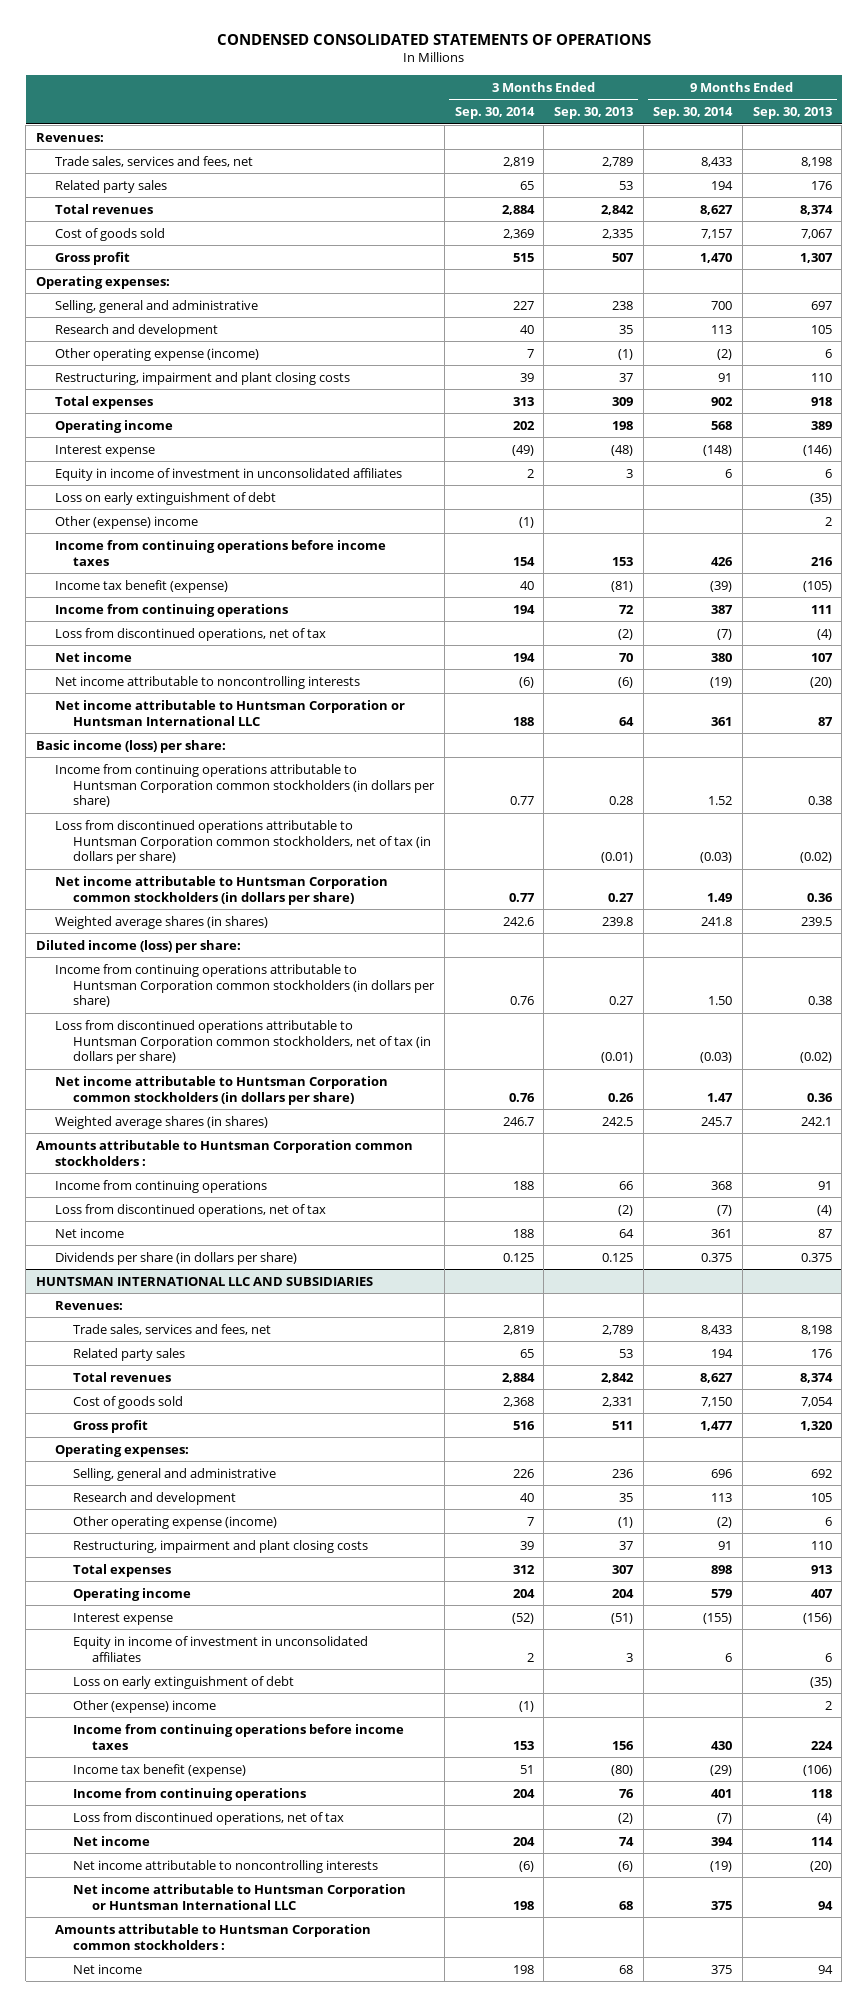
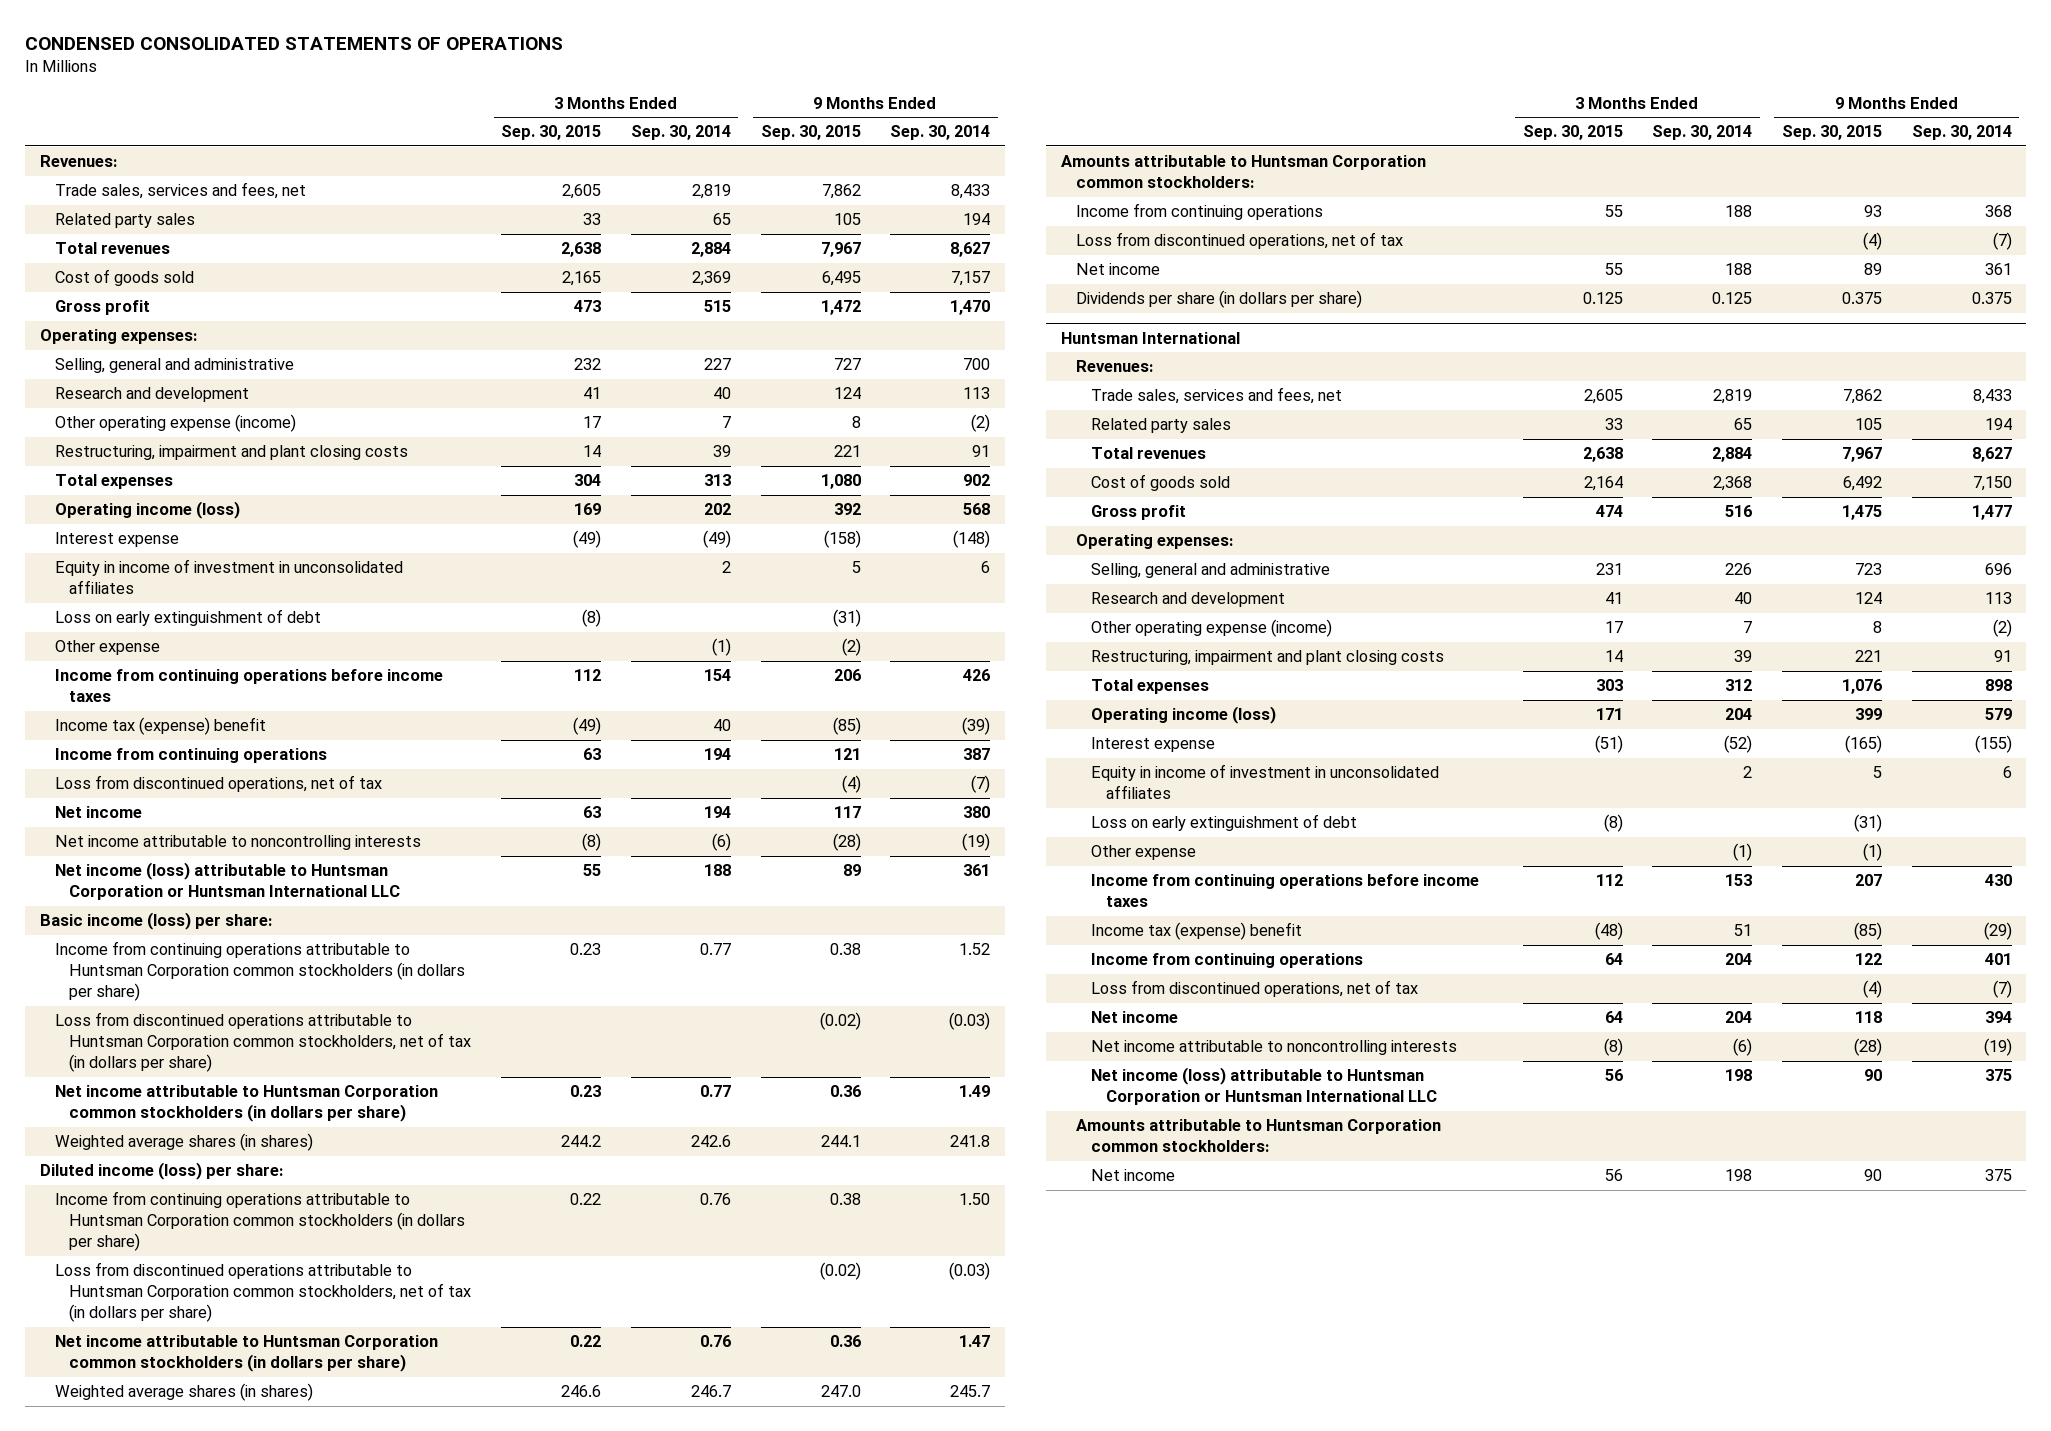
[553,107,633,120] Sep. 30, 2013 -> none
[752,107,832,120] Sep. 30, 2013 -> none
none -> [501,125,602,141] Sep. 30, 2015
none -> [760,125,861,141] Sep. 30, 2015
[54,419,173,433] Operating income -> [54,501,240,520] Operating income (loss)
[54,515,198,529] Other (expense) income -> [54,640,160,656] Other expense
[54,579,228,593] Income tax benefit (expense) -> [54,717,266,736] Income tax (expense) benefit
[54,699,405,726] Net income attributable to Huntsman Corporation or Huntsman International LLC -> [54,862,401,901] Net income (loss) attributable to Huntsman Corporation or Huntsman International LLC
[35,1139,413,1166] Amounts attributable to Huntsman Corporation common stockholders : -> [1060,155,1426,189] Amounts attributable to Huntsman Corporation common stockholders:
[35,1276,373,1286] HUNTSMAN INTERNATIONAL LLC AND SUBSIDIARIES -> none
none -> [1060,331,1240,344] Huntsman International
[73,1587,192,1601] Operating income -> [1090,706,1276,725] Operating income (loss)
[73,1699,217,1713] Other (expense) income -> [1090,845,1196,861] Other expense
[73,1763,247,1777] Income tax benefit (expense) -> [1090,922,1302,941] Income tax (expense) benefit
[73,1883,407,1910] Net income attributable to Huntsman Corporation or Huntsman International LLC -> [1090,1067,1437,1106] Net income (loss) attributable to Huntsman Corporation or Huntsman International LLC
[54,1923,371,1950] Amounts attributable to Huntsman Corporation common stockholders : -> [1075,1119,1441,1153] Amounts attributable to Huntsman Corporation common stockholders:

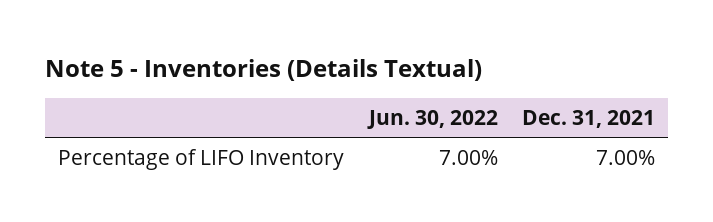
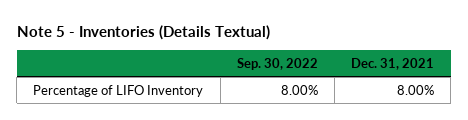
[366,109,498,129] Jun. 30, 2022 -> none
none -> [236,57,318,70] Sep. 30, 2022
[596,149,656,165] 7.00% -> [397,84,435,95] 8.00%

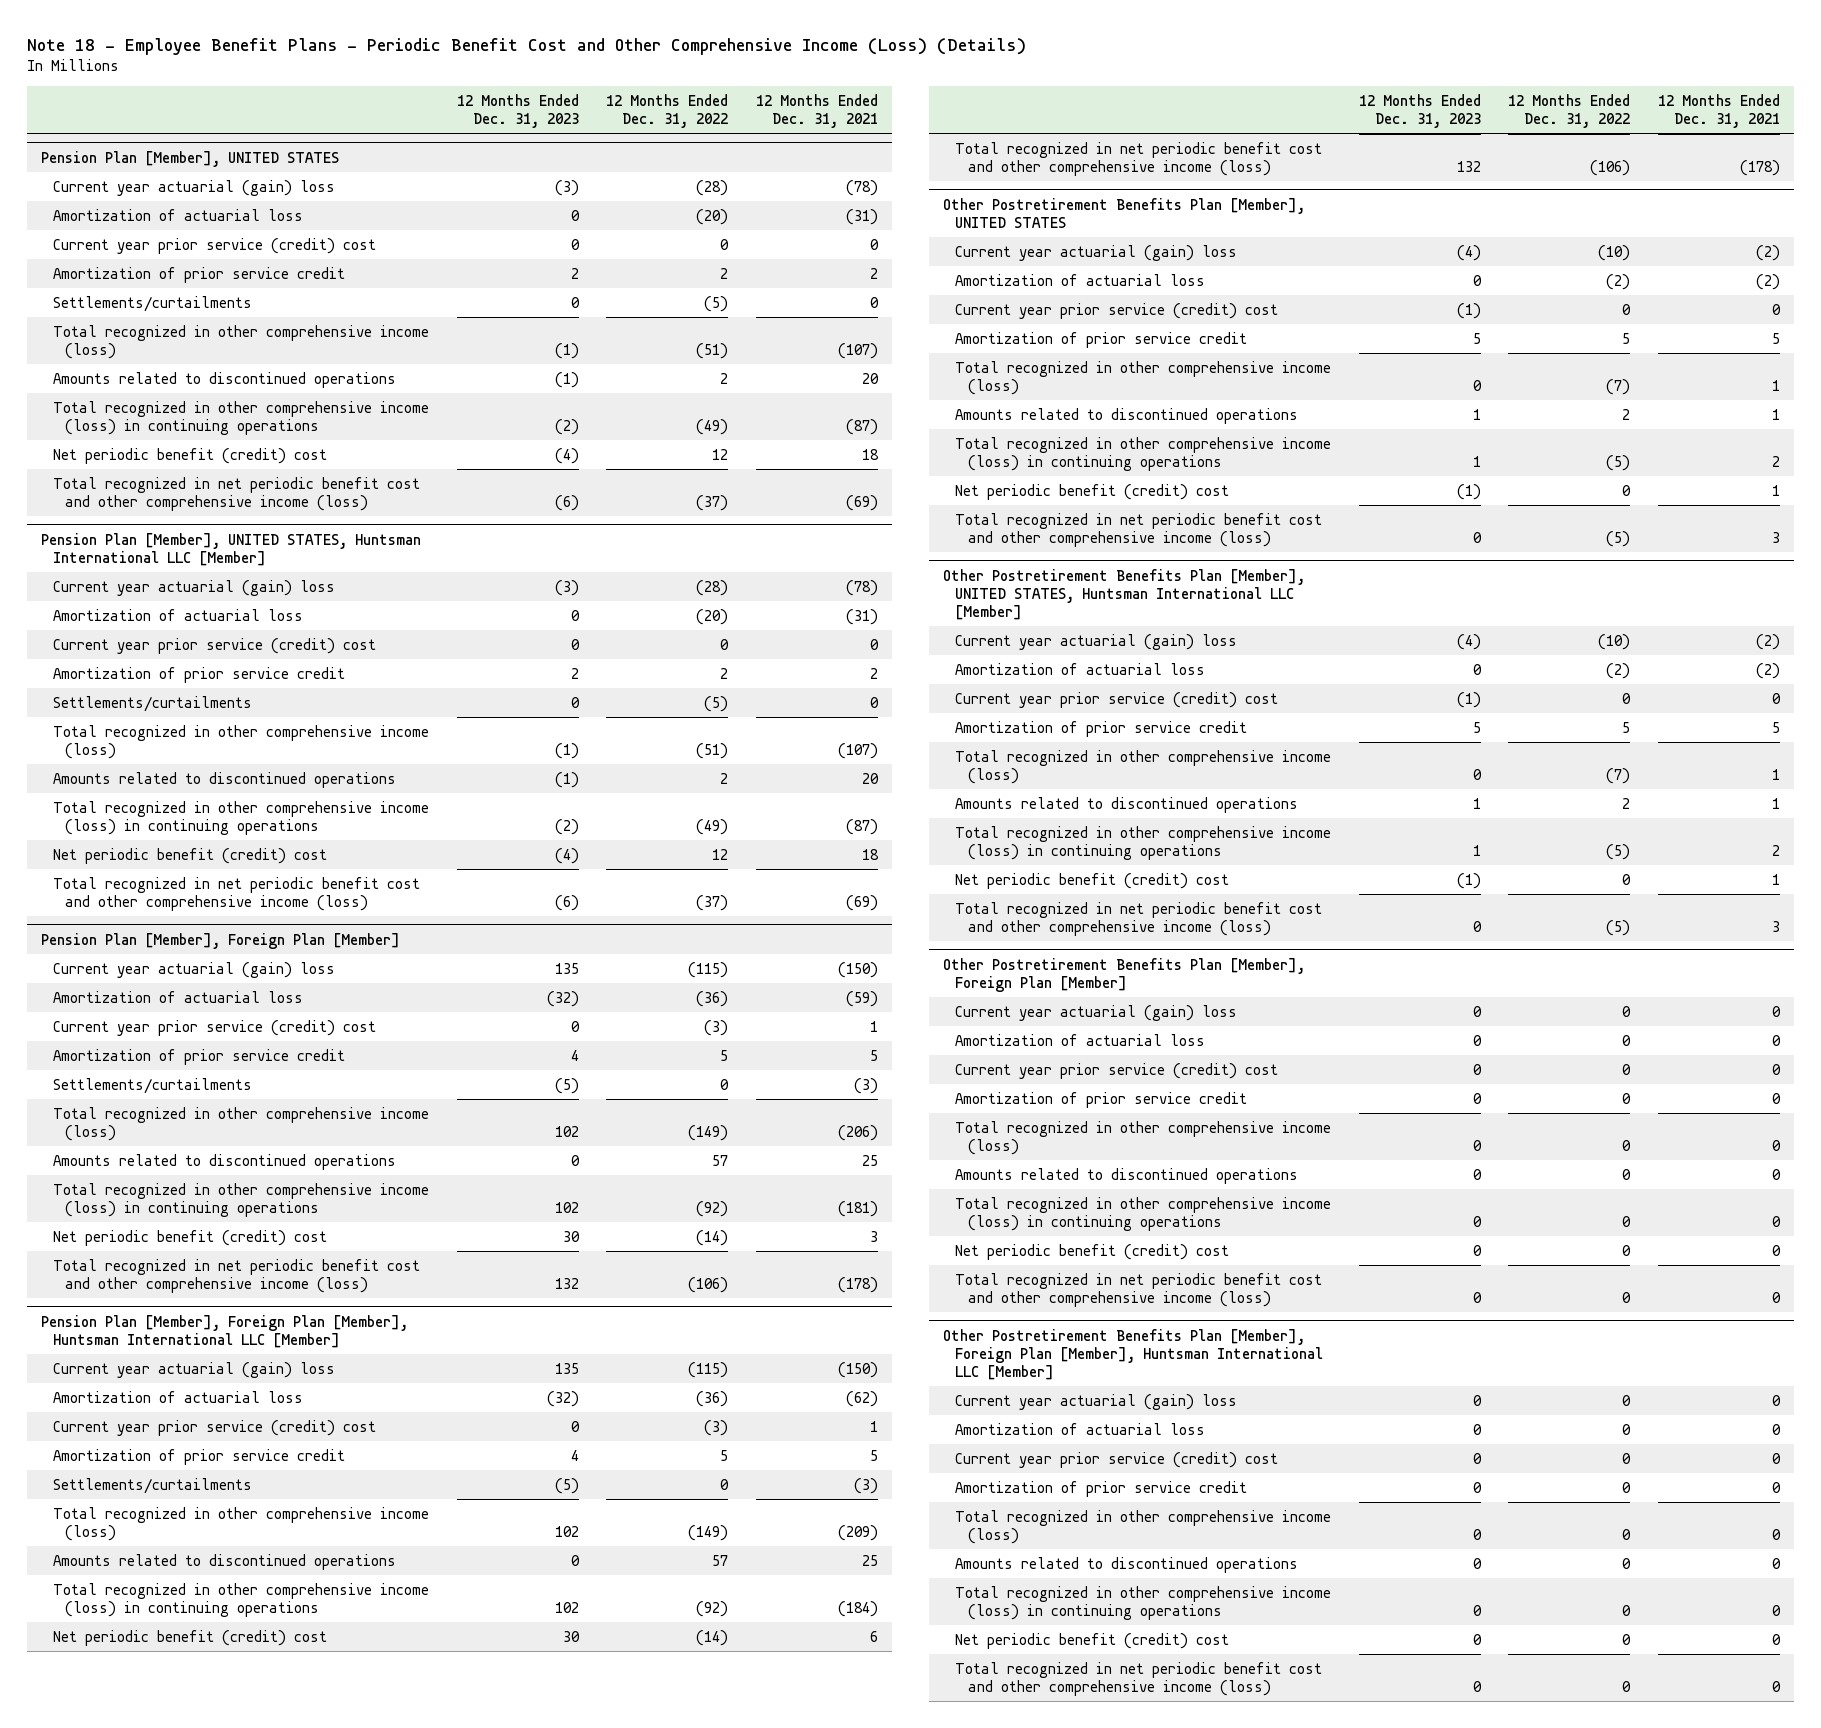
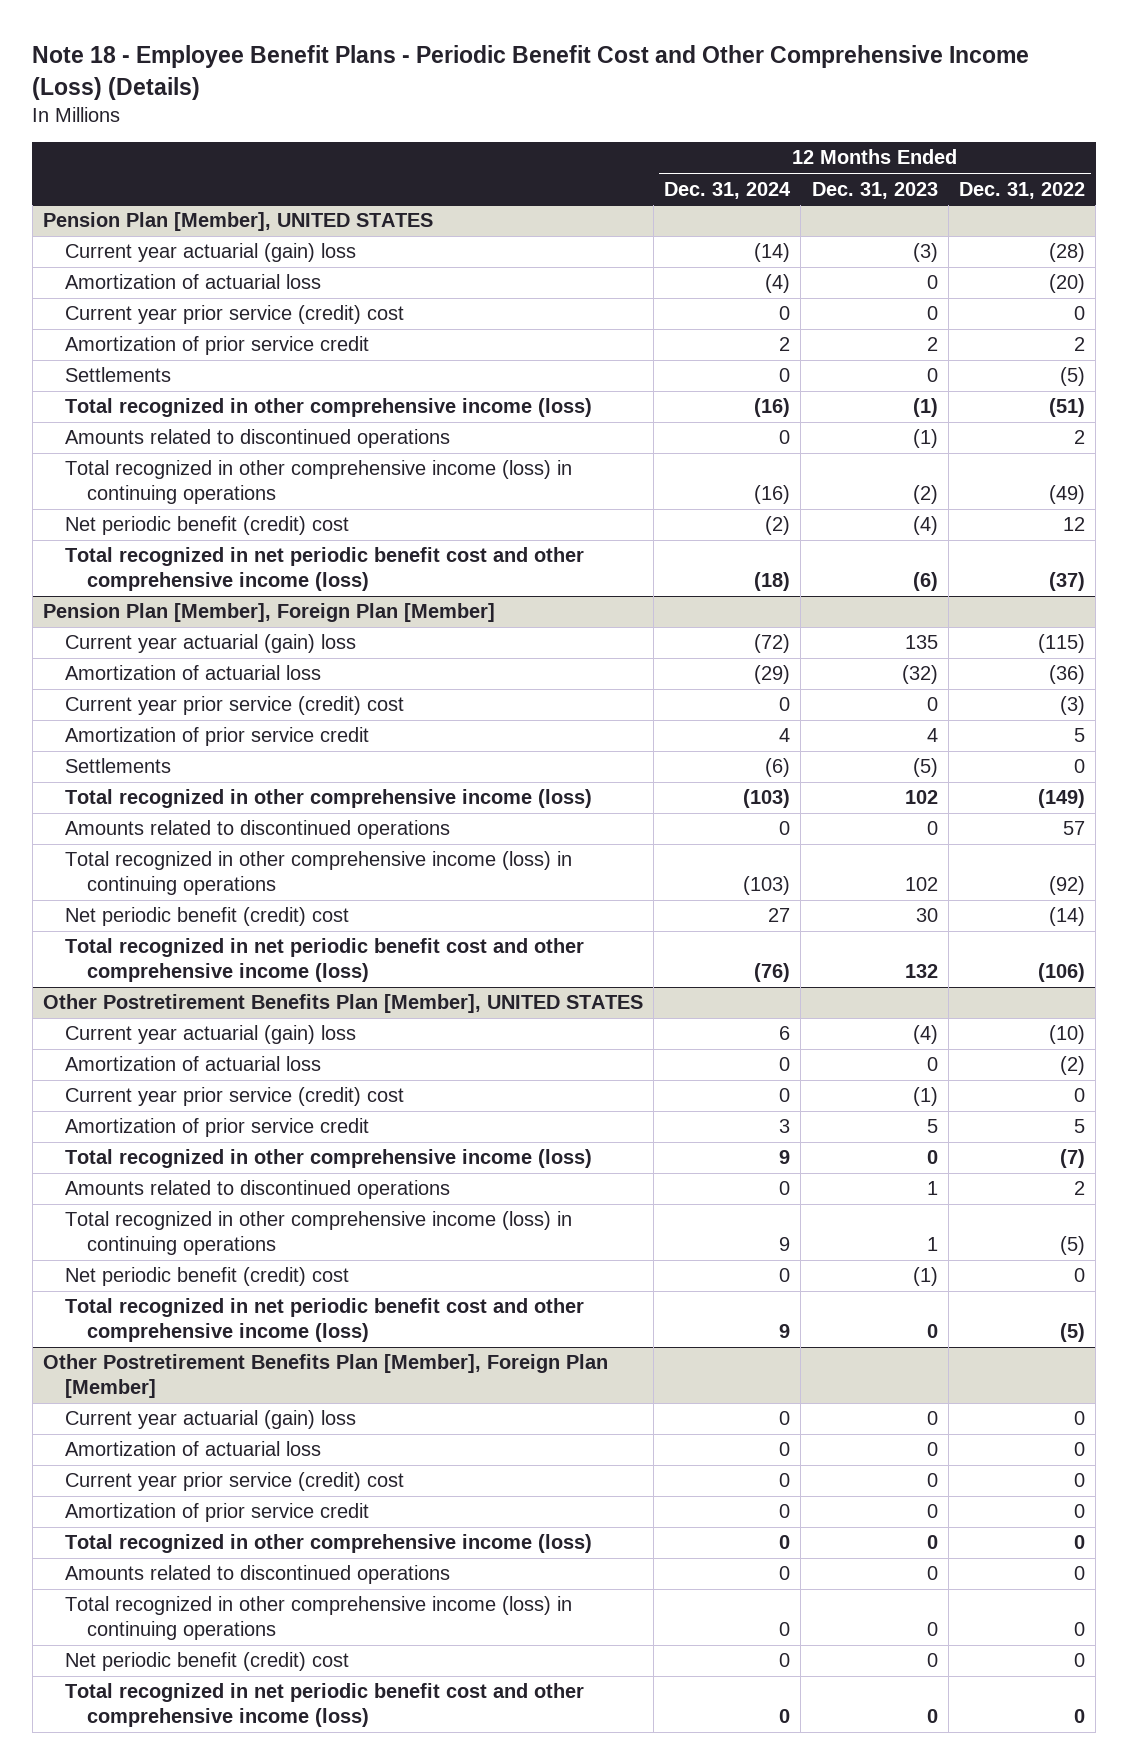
[755,94,878,128] 12 Months Ended Dec. 31, 2021 -> none
none -> [664,181,792,199] Dec. 31, 2024
[53,324,430,359] Total recognized in other comprehensive income (loss) -> none
[53,371,397,388] Amounts related to discontinued operations -> none
[53,400,430,435] Total recognized in other comprehensive income (loss) in continuing operations -> none
[53,447,328,464] Net periodic benefit (credit) cost -> none
[53,476,421,511] Total recognized in net periodic benefit cost and other comprehensive income (loss) -> none
[40,532,421,566] Pension Plan [Member], UNITED STATES, Huntsman International LLC [Member] -> none
[53,579,336,596] Current year actuarial (gain) loss -> none
[53,608,304,621] Amortization of actuarial loss -> none
[53,637,377,654] Current year prior service (credit) cost -> none
[53,666,346,683] Amortization of prior service credit -> none
[53,695,253,712] Settlements/curtailments -> none
[53,295,253,312] Settlements/curtailments -> [64,367,171,383] Settlements
[53,1106,430,1141] Total recognized in other comprehensive income (loss) -> none
[53,1153,397,1170] Amounts related to discontinued operations -> none
[53,1182,430,1217] Total recognized in other comprehensive income (loss) in continuing operations -> none
[53,1229,328,1246] Net periodic benefit (credit) cost -> none
[53,1258,421,1293] Total recognized in net periodic benefit cost and other comprehensive income (loss) -> none
[40,1314,408,1348] Pension Plan [Member], Foreign Plan [Member], Huntsman International LLC [Member] -> none
[53,1361,336,1378] Current year actuarial (gain) loss -> none
[53,1390,304,1403] Amortization of actuarial loss -> none
[53,1419,377,1436] Current year prior service (credit) cost -> none
[53,1448,346,1465] Amortization of prior service credit -> none
[53,1477,253,1494] Settlements/curtailments -> none
[53,1077,253,1094] Settlements/curtailments -> [64,758,171,774] Settlements
[943,568,1306,620] Other Postretirement Benefits Plan [Member], UNITED STATES, Huntsman International LLC [Member] -> none
[955,633,1238,650] Current year actuarial (gain) loss -> none
[955,662,1206,675] Amortization of actuarial loss -> none
[955,691,1279,708] Current year prior service (credit) cost -> none
[955,720,1248,737] Amortization of prior service credit -> none
[955,749,1332,784] Total recognized in other comprehensive income (loss) -> none
[955,796,1299,813] Amounts related to discontinued operations -> none
[955,825,1332,860] Total recognized in other comprehensive income (loss) in continuing operations -> none
[955,872,1230,889] Net periodic benefit (credit) cost -> none
[955,901,1323,936] Total recognized in net periodic benefit cost and other comprehensive income (loss) -> none
[943,1328,1324,1380] Other Postretirement Benefits Plan [Member], Foreign Plan [Member], Huntsman International LLC [Member] -> none
[955,1393,1238,1410] Current year actuarial (gain) loss -> none
[955,1422,1206,1435] Amortization of actuarial loss -> none
[955,1451,1279,1468] Current year prior service (credit) cost -> none
[955,1480,1248,1497] Amortization of prior service credit -> none
[955,1509,1332,1544] Total recognized in other comprehensive income (loss) -> none
[955,1556,1299,1573] Amounts related to discontinued operations -> none
[955,1585,1332,1620] Total recognized in other comprehensive income (loss) in continuing operations -> none
[955,1632,1230,1649] Net periodic benefit (credit) cost -> none
[955,1661,1323,1696] Total recognized in net periodic benefit cost and other comprehensive income (loss) -> none

